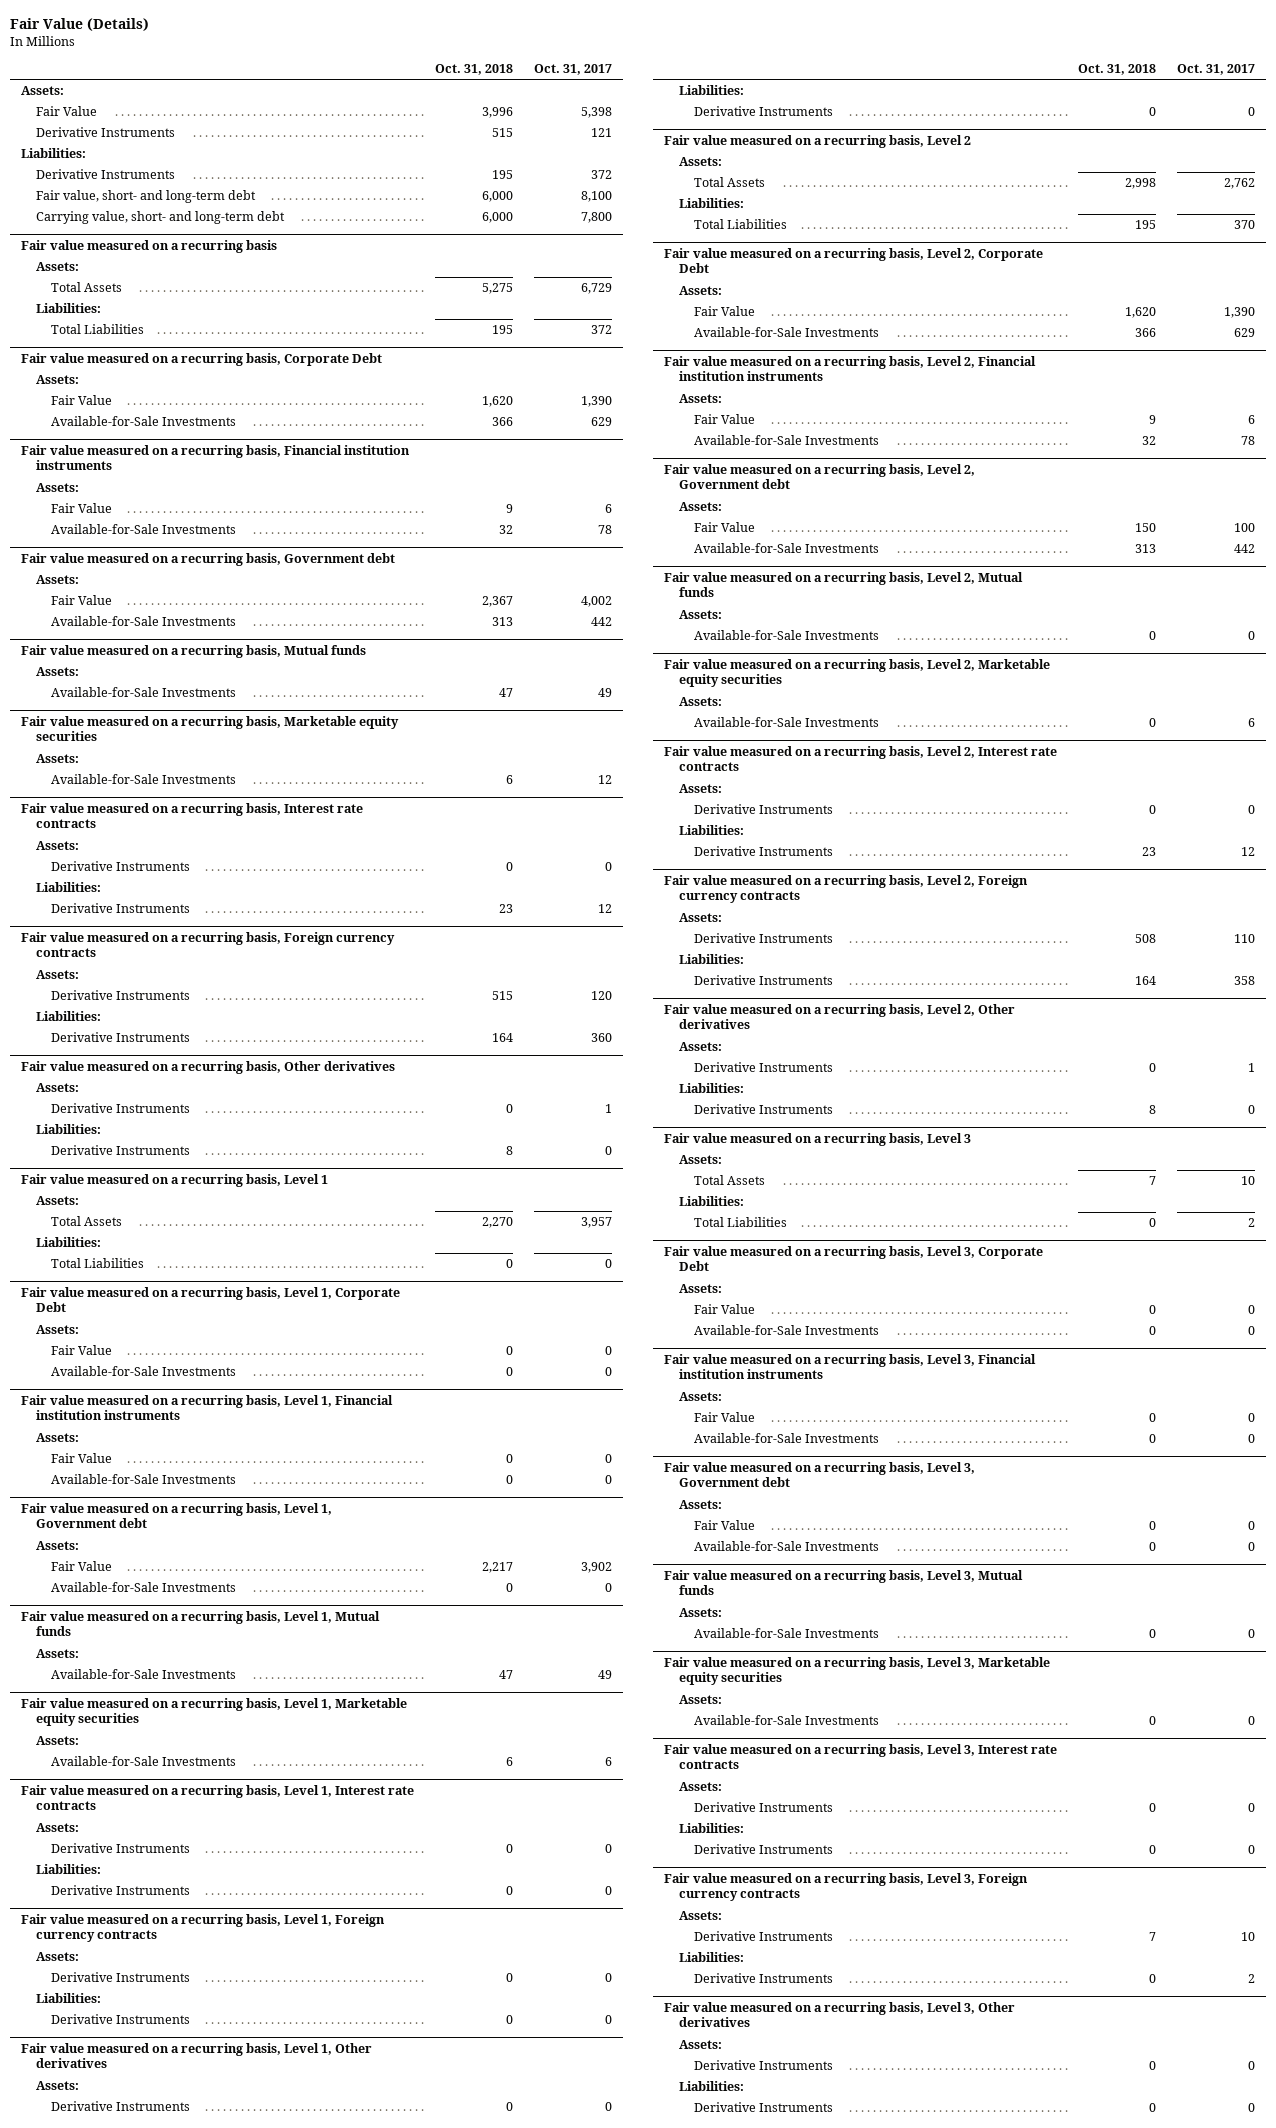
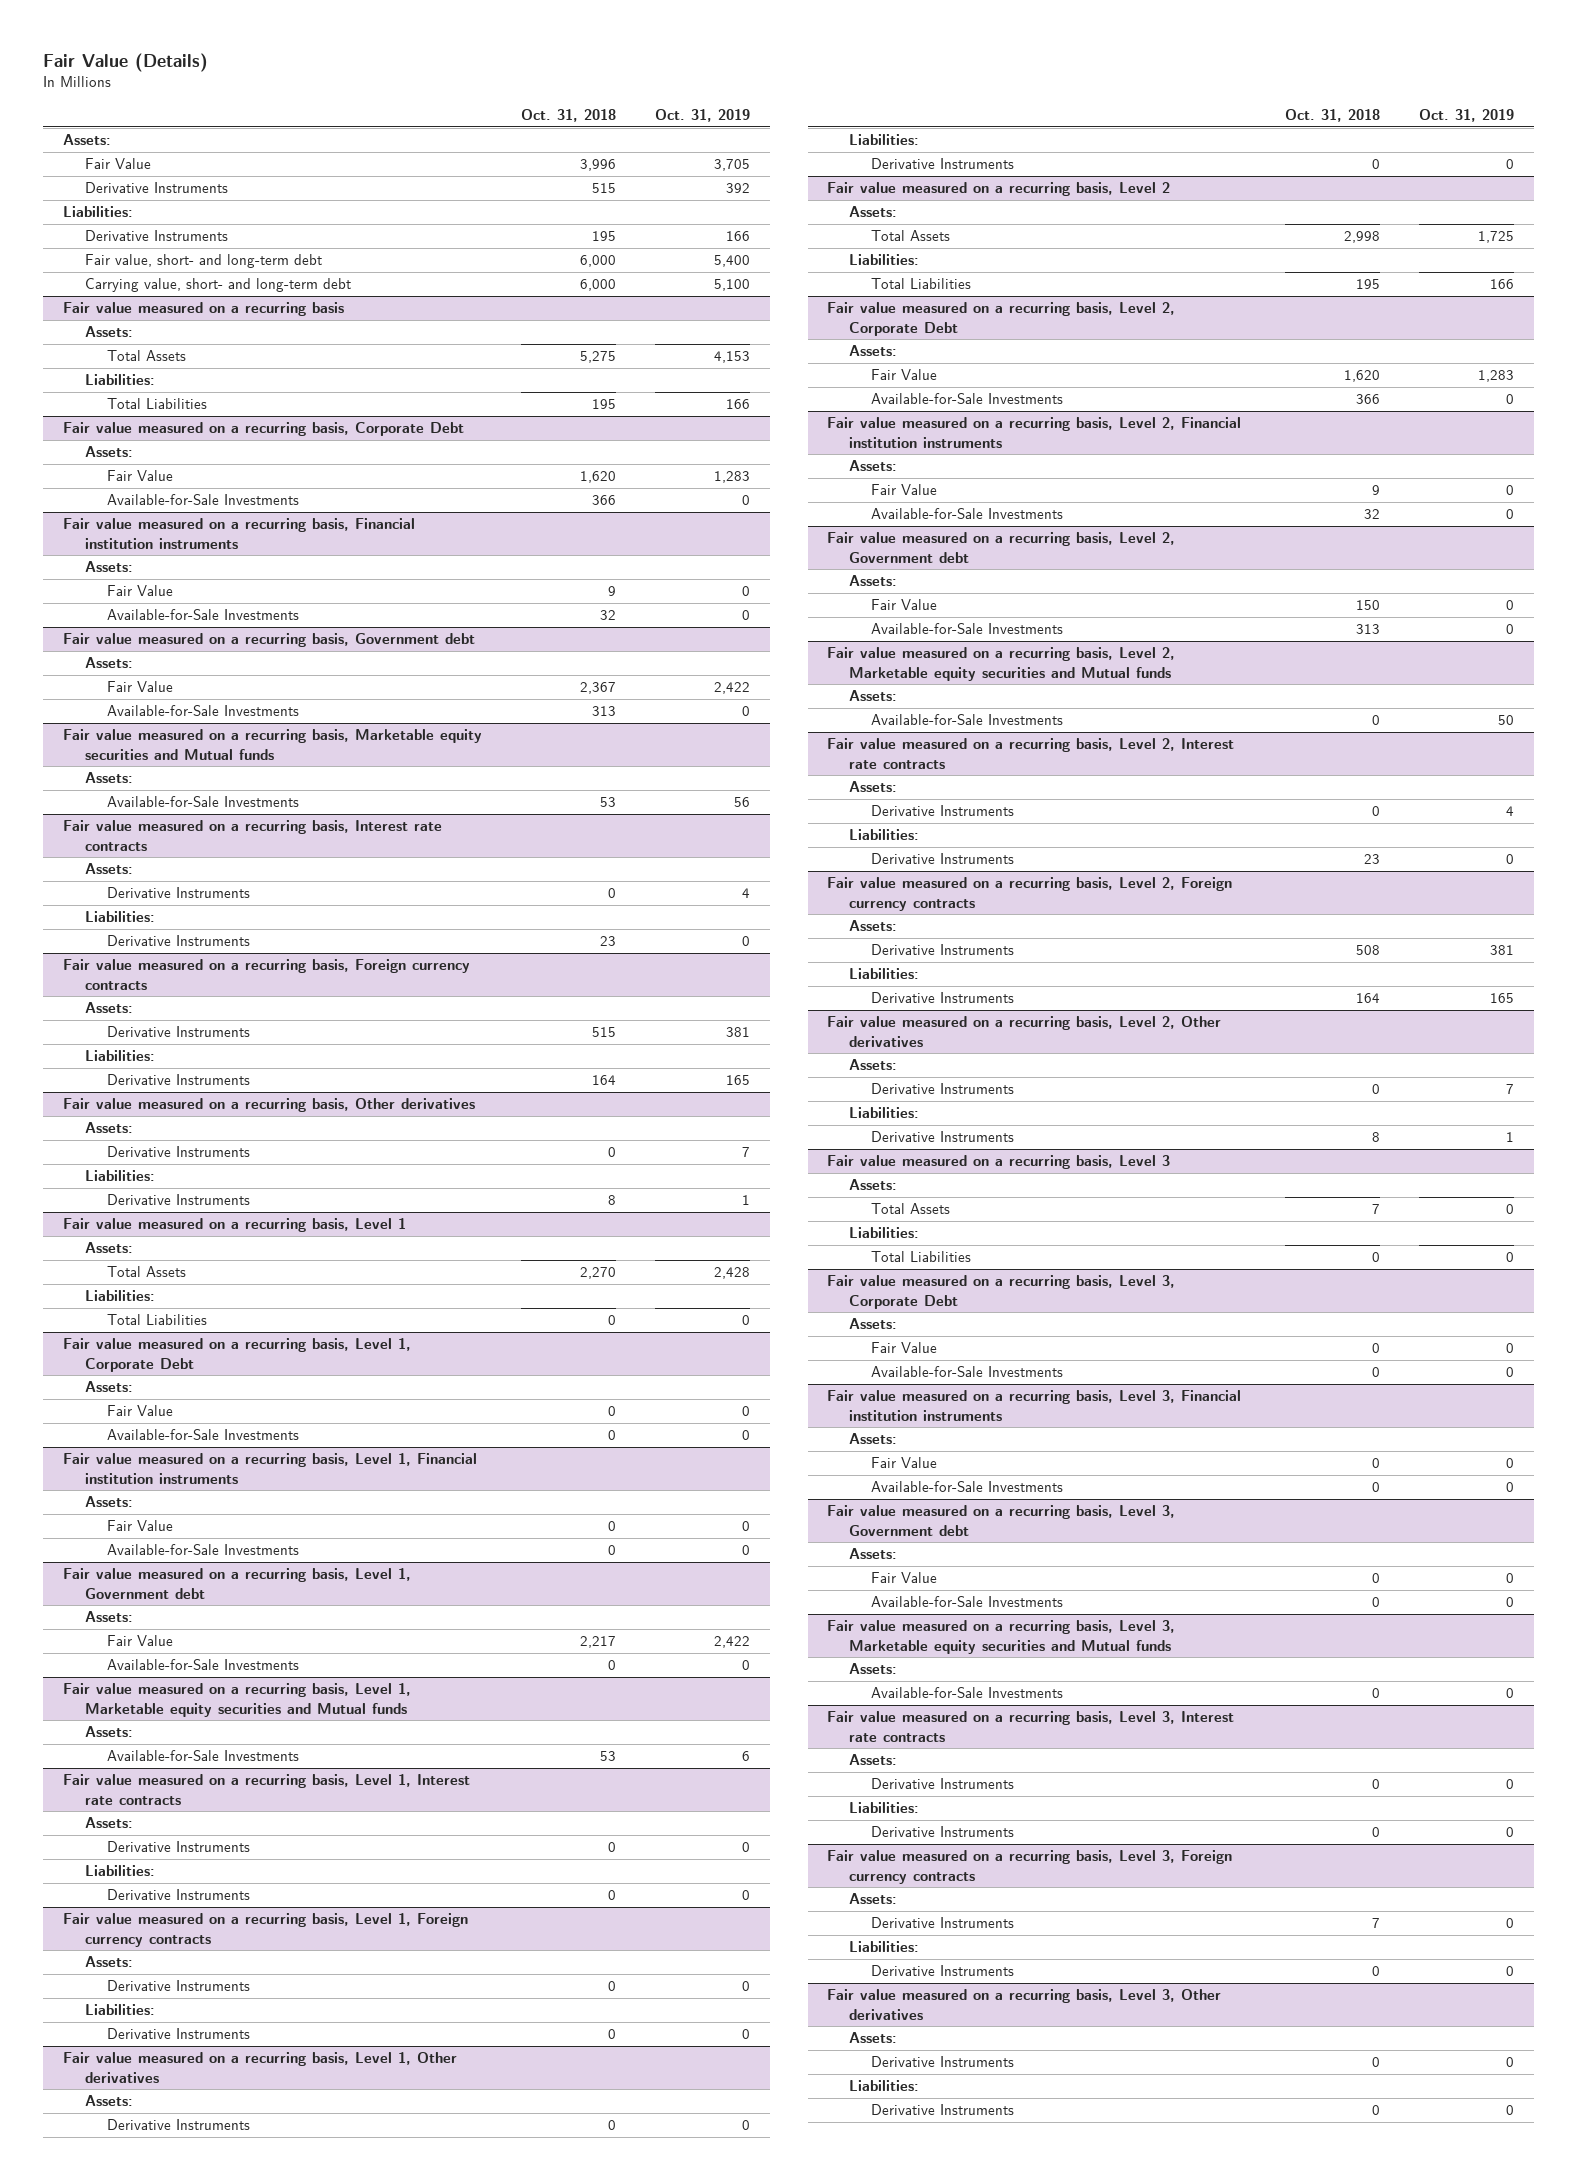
[533,64,612,76] Oct. 31, 2017 -> none
none -> [655,108,751,122] Oct. 31, 2019
[20,644,366,658] Fair value measured on a recurring basis, Mutual funds -> none
[35,666,79,676] Assets: -> none
[50,686,236,697] Available-for-Sale Investments -> none
[20,715,399,742] Fair value measured on a recurring basis, Marketable equity securities -> [63,729,483,760] Fair value measured on a recurring basis, Marketable equity securities and Mutual funds
[505,774,513,784] 6 -> [600,797,617,808] 53
[20,1610,380,1637] Fair value measured on a recurring basis, Level 1, Mutual funds -> none
[35,1648,79,1658] Assets: -> none
[50,1668,236,1679] Available-for-Sale Investments -> none
[20,1697,407,1727] Fair value measured on a recurring basis, Level 1, Marketable equity securities -> [63,1683,412,1717] Fair value measured on a recurring basis, Level 1, Marketable equity securities and Mutual funds
[505,1756,513,1766] 6 -> [600,1751,617,1762] 53
[663,571,1023,598] Fair value measured on a recurring basis, Level 2, Mutual funds -> none
[678,609,722,619] Assets: -> none
[693,629,879,640] Available-for-Sale Investments -> none
[663,658,1050,688] Fair value measured on a recurring basis, Level 2, Marketable equity securities -> [827,647,1176,681] Fair value measured on a recurring basis, Level 2, Marketable equity securities and Mutual funds
[663,1569,1023,1596] Fair value measured on a recurring basis, Level 3, Mutual funds -> none
[678,1607,722,1617] Assets: -> none
[693,1627,879,1638] Available-for-Sale Investments -> none
[663,1656,1050,1686] Fair value measured on a recurring basis, Level 3, Marketable equity securities -> [827,1620,1176,1654] Fair value measured on a recurring basis, Level 3, Marketable equity securities and Mutual funds

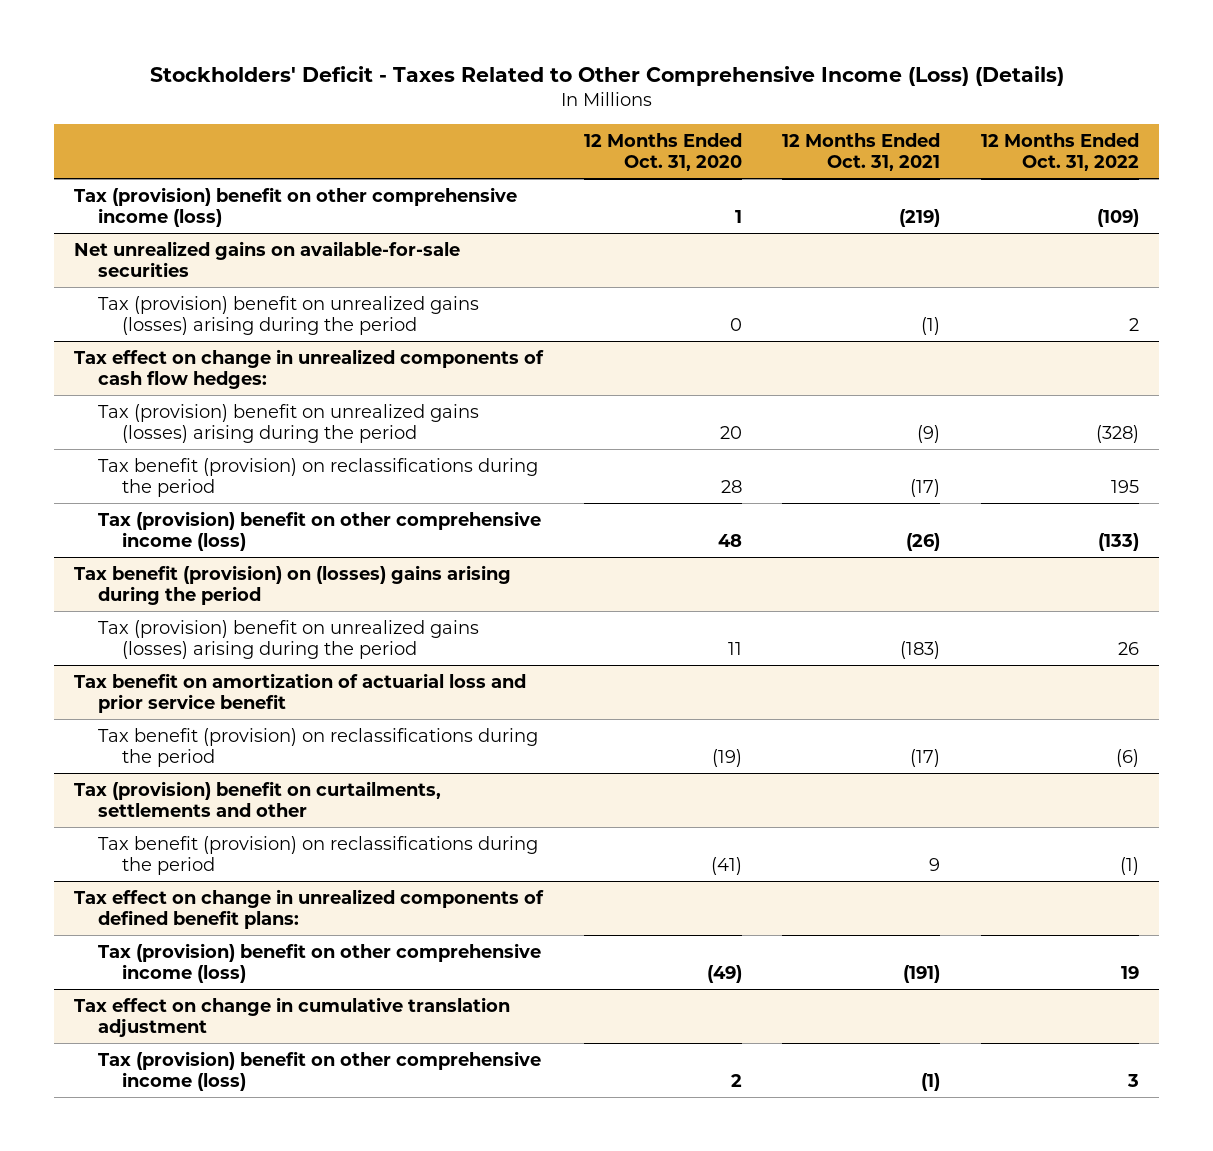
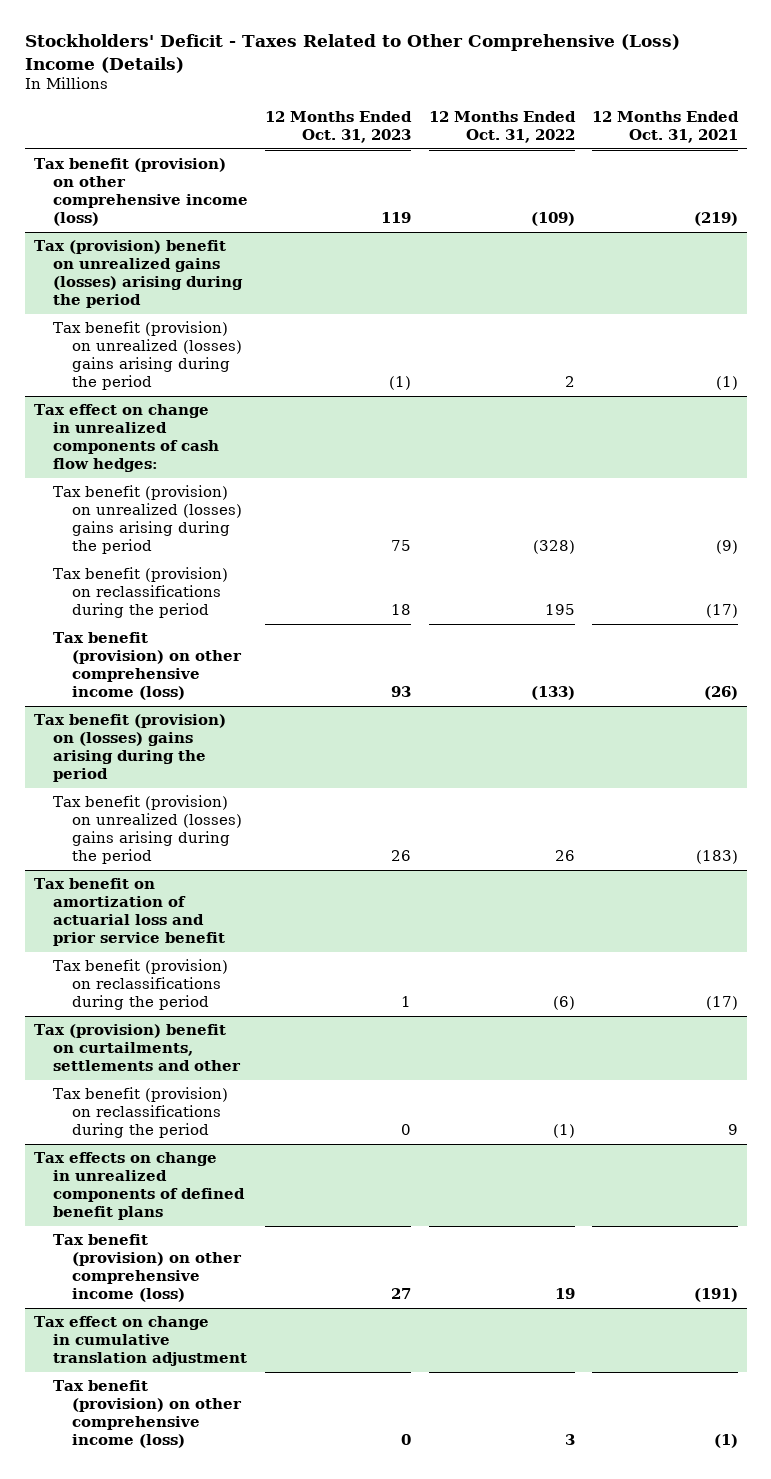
[149,65,1064,86] Stockholders' Deficit - Taxes Related to Other Comprehensive Income (Loss) (Details) -> [24,34,680,73] Stockholders' Deficit - Taxes Related to Other Comprehensive (Loss) Income (Details)
[583,132,742,171] 12 Months Ended Oct. 31, 2020 -> none
none -> [265,111,413,144] 12 Months Ended Oct. 31, 2023
[74,186,518,227] Tax (provision) benefit on other comprehensive income (loss) -> [33,157,248,227] Tax benefit (provision) on other comprehensive income (loss)
[74,240,461,277] Net unrealized gains on available-for-sale securities -> [33,239,243,309] Tax (provision) benefit on unrealized gains (losses) arising during the period
[98,295,480,335] Tax (provision) benefit on unrealized gains (losses) arising during the period -> [52,320,243,391] Tax benefit (provision) on unrealized (losses) gains arising during the period
[98,403,480,443] Tax (provision) benefit on unrealized gains (losses) arising during the period -> [52,484,243,555] Tax benefit (provision) on unrealized (losses) gains arising during the period
[98,510,542,551] Tax (provision) benefit on other comprehensive income (loss) -> [52,631,243,701] Tax benefit (provision) on other comprehensive income (loss)
[98,619,480,659] Tax (provision) benefit on unrealized gains (losses) arising during the period -> [52,794,243,865] Tax benefit (provision) on unrealized (losses) gains arising during the period
[74,888,545,929] Tax effect on change in unrealized components of defined benefit plans: -> [33,1151,245,1221] Tax effects on change in unrealized components of defined benefit plans
[98,942,542,983] Tax (provision) benefit on other comprehensive income (loss) -> [52,1233,243,1303] Tax benefit (provision) on other comprehensive income (loss)
[98,1050,542,1091] Tax (provision) benefit on other comprehensive income (loss) -> [52,1379,243,1449] Tax benefit (provision) on other comprehensive income (loss)

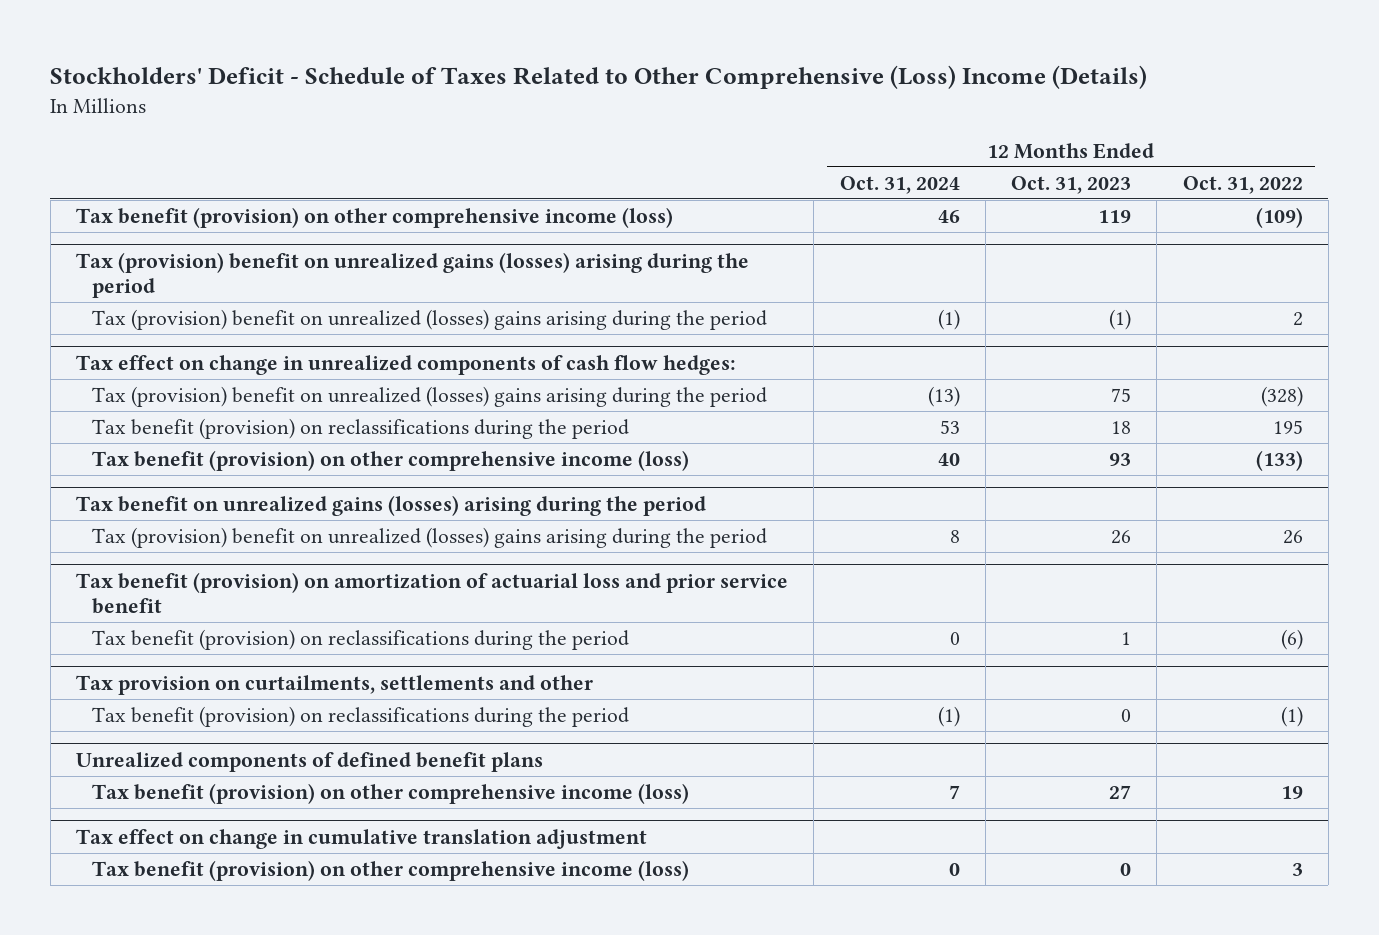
[24,34,680,73] Stockholders' Deficit - Taxes Related to Other Comprehensive (Loss) Income (Details) -> [50,64,1148,89] Stockholders' Deficit - Schedule of Taxes Related to Other Comprehensive (Loss) Income (Details)
[591,111,739,144] 12 Months Ended Oct. 31, 2021 -> none
none -> [839,175,960,194] Oct. 31, 2024
[52,320,243,391] Tax benefit (provision) on unrealized (losses) gains arising during the period -> [92,308,768,330] Tax (provision) benefit on unrealized (losses) gains arising during the period
[52,484,243,555] Tax benefit (provision) on unrealized (losses) gains arising during the period -> [92,385,768,407] Tax (provision) benefit on unrealized (losses) gains arising during the period
[33,713,226,783] Tax benefit (provision) on (losses) gains arising during the period -> [76,494,707,516] Tax benefit on unrealized gains (losses) arising during the period
[52,794,243,865] Tax benefit (provision) on unrealized (losses) gains arising during the period -> [92,526,768,548] Tax (provision) benefit on unrealized (losses) gains arising during the period
[33,877,225,947] Tax benefit on amortization of actuarial loss and prior service benefit -> [76,571,789,615] Tax benefit (provision) on amortization of actuarial loss and prior service benefit
[33,1023,241,1072] Tax (provision) benefit on curtailments, settlements and other -> [76,674,594,695] Tax provision on curtailments, settlements and other
[33,1151,245,1221] Tax effects on change in unrealized components of defined benefit plans -> [76,751,544,772] Unrealized components of defined benefit plans

